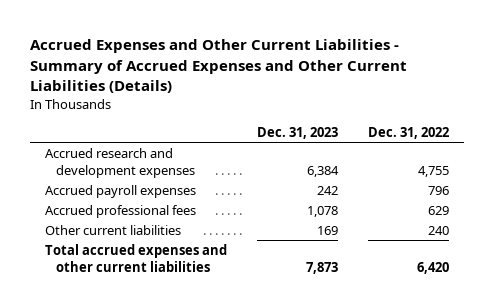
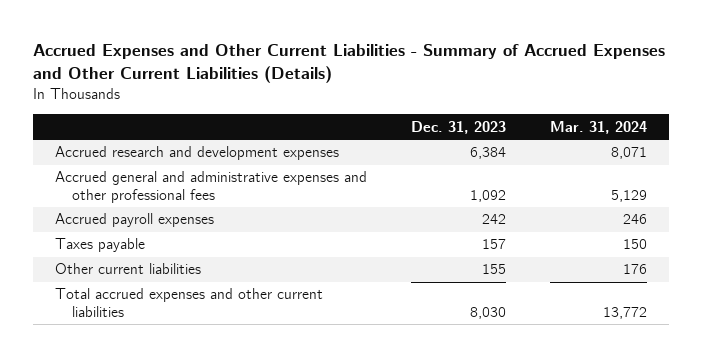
[368,126,450,139] Dec. 31, 2022 -> none
none -> [549,120,647,134] Mar. 31, 2024
none -> [55,171,368,203] Accrued general and administrative expenses and other professional fees
[44,204,196,218] Accrued professional fees -> none
none -> [55,238,146,253] Taxes payable
[316,225,338,235] 169 -> [482,264,507,275] 155
[305,261,338,274] 7,873 -> [470,306,507,319] 8,030

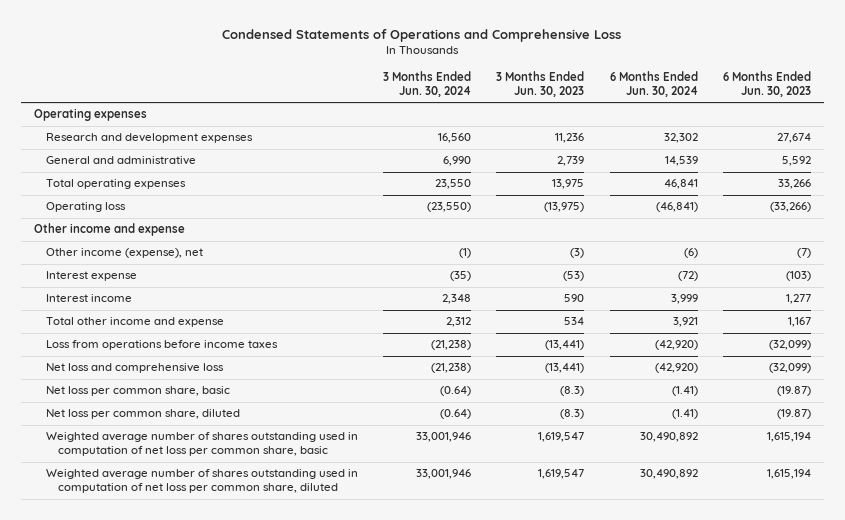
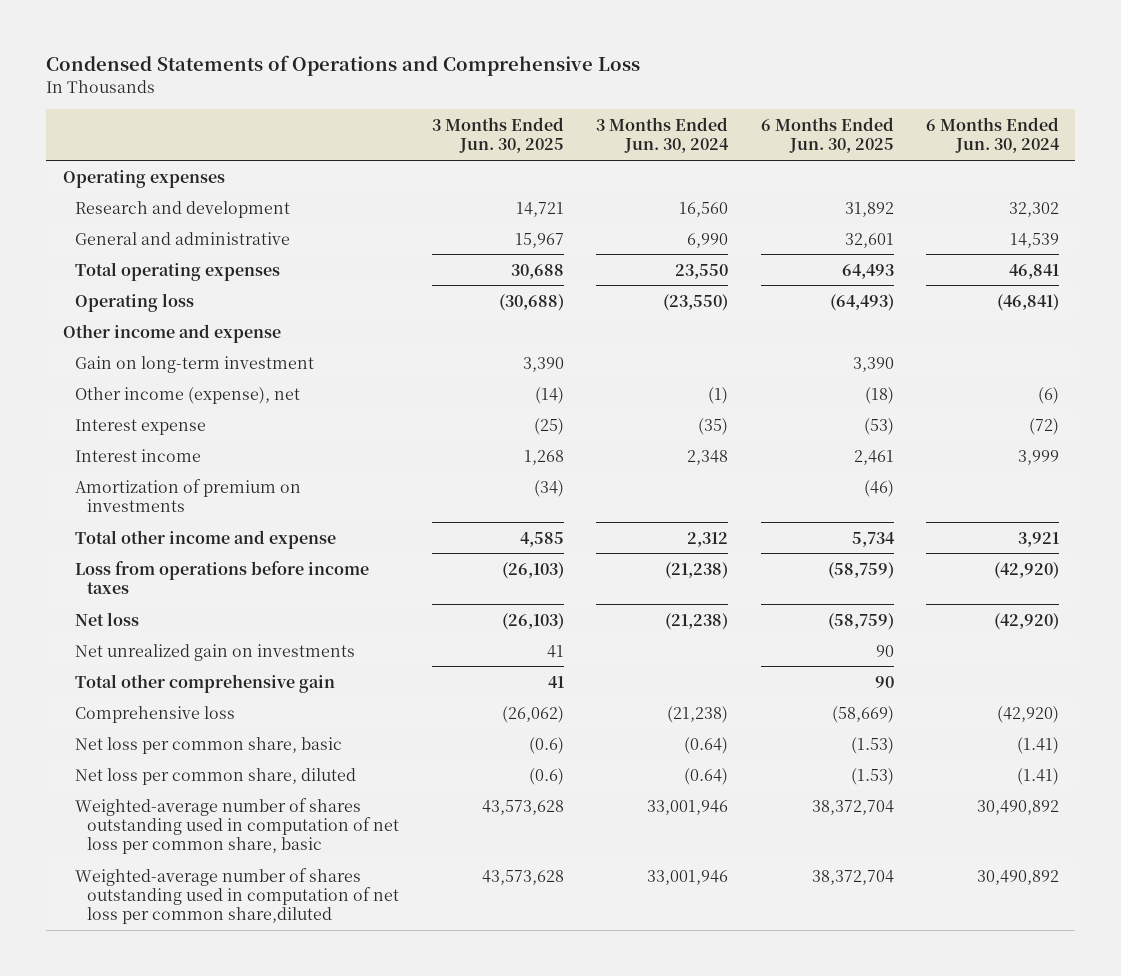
[496,70,585,97] 3 Months Ended Jun. 30, 2023 -> none
[722,70,811,97] 6 Months Ended Jun. 30, 2023 -> none
none -> [431,117,564,154] 3 Months Ended Jun. 30, 2025
none -> [760,117,894,154] 6 Months Ended Jun. 30, 2025
[45,133,253,144] Research and development expenses -> [74,200,290,218] Research and development
none -> [74,355,314,373] Gain on long-term investment
none -> [74,478,301,513] Amortization of premium on investments
[45,363,224,374] Net loss and comprehensive loss -> [74,611,139,626] Net loss
none -> [74,643,355,661] Net unrealized gain on investments
none -> [74,673,335,693] Total other comprehensive gain
none -> [74,705,235,723] Comprehensive loss
[45,432,358,457] Weighted average number of shares outstanding used in computation of net loss per common share, basic -> [74,797,400,855] Weighted-average number of shares outstanding used in computation of net loss per common share, basic
[45,469,358,494] Weighted average number of shares outstanding used in computation of net loss per common share, diluted -> [74,867,400,925] Weighted-average number of shares outstanding used in computation of net loss per common share,diluted

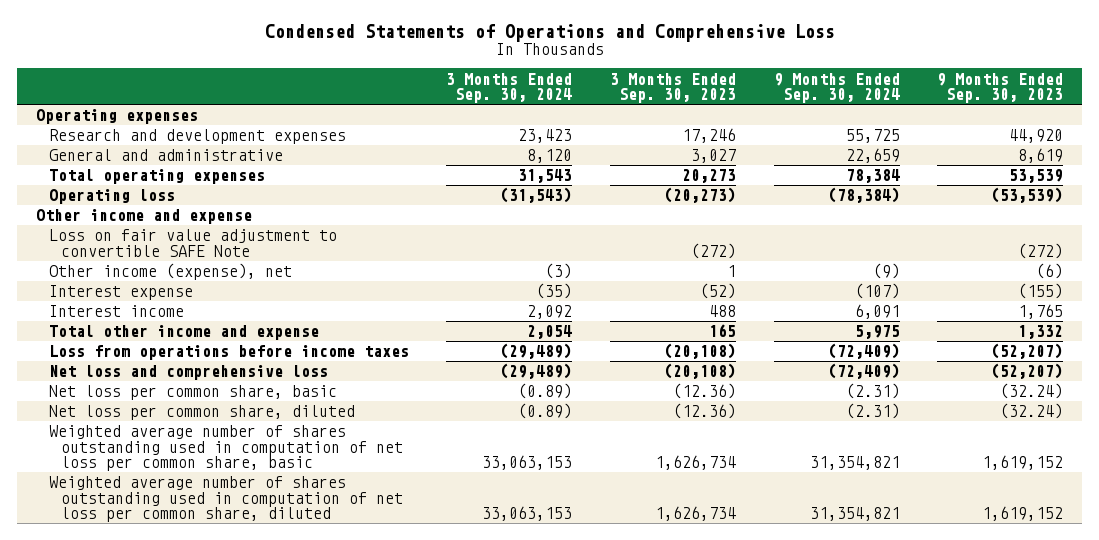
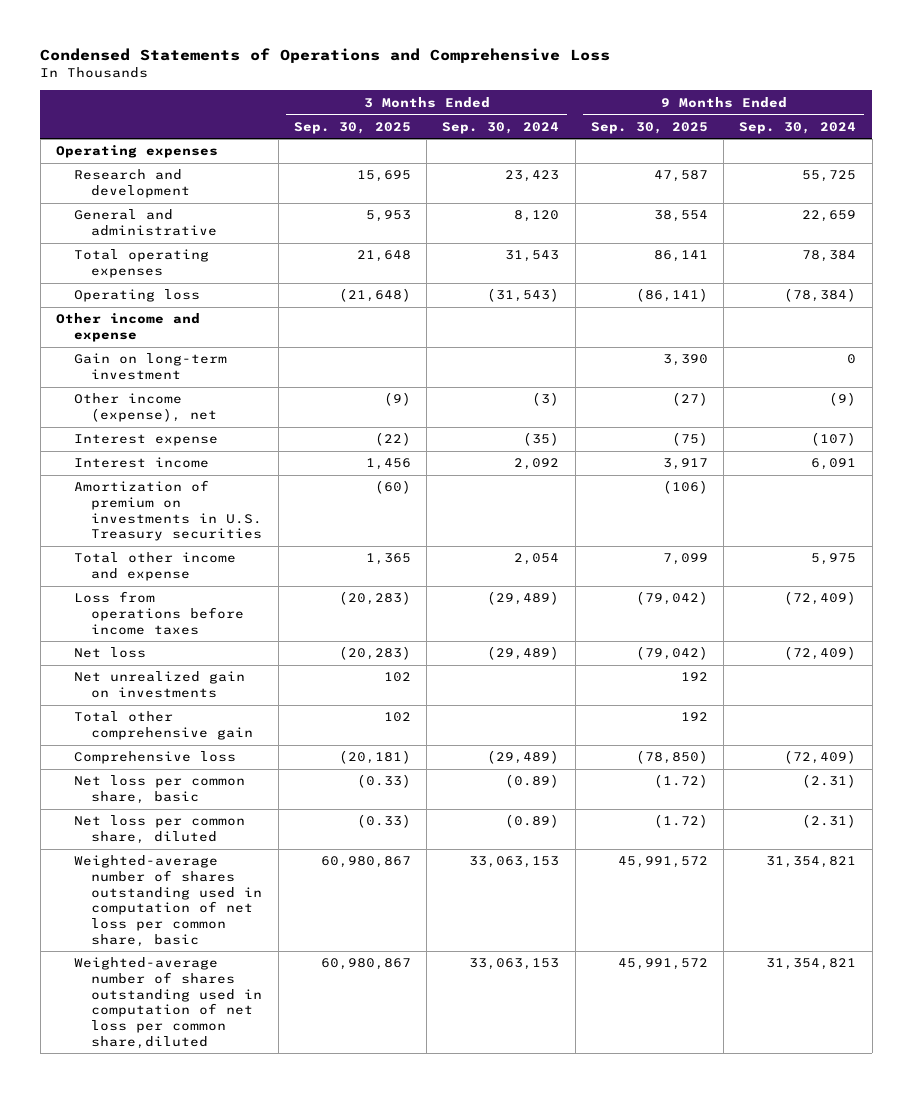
[610,72,737,103] 3 Months Ended Sep. 30, 2023 -> none
[937,72,1064,103] 9 Months Ended Sep. 30, 2023 -> none
none -> [293,121,411,134] Sep. 30, 2025
none -> [590,121,708,134] Sep. 30, 2025
[48,129,346,145] Research and development expenses -> [73,169,191,199] Research and development
[48,229,337,257] Loss on fair value adjustment to convertible SAFE Note -> none
none -> [73,353,227,381] Gain on long-term investment
none -> [73,480,263,542] Amortization of premium on investments in U.S. Treasury securities
[48,365,328,381] Net loss and comprehensive loss -> [73,647,146,659] Net loss
none -> [73,671,245,699] Net unrealized gain on investments
none -> [73,711,254,741] Total other comprehensive gain
none -> [73,751,236,765] Comprehensive loss
[48,425,404,471] Weighted average number of shares outstanding used in computation of net loss per common share, basic -> [73,855,263,947] Weighted-average number of shares outstanding used in computation of net loss per common share, basic
[48,476,404,522] Weighted average number of shares outstanding used in computation of net loss per common share, diluted -> [73,957,263,1049] Weighted-average number of shares outstanding used in computation of net loss per common share,diluted

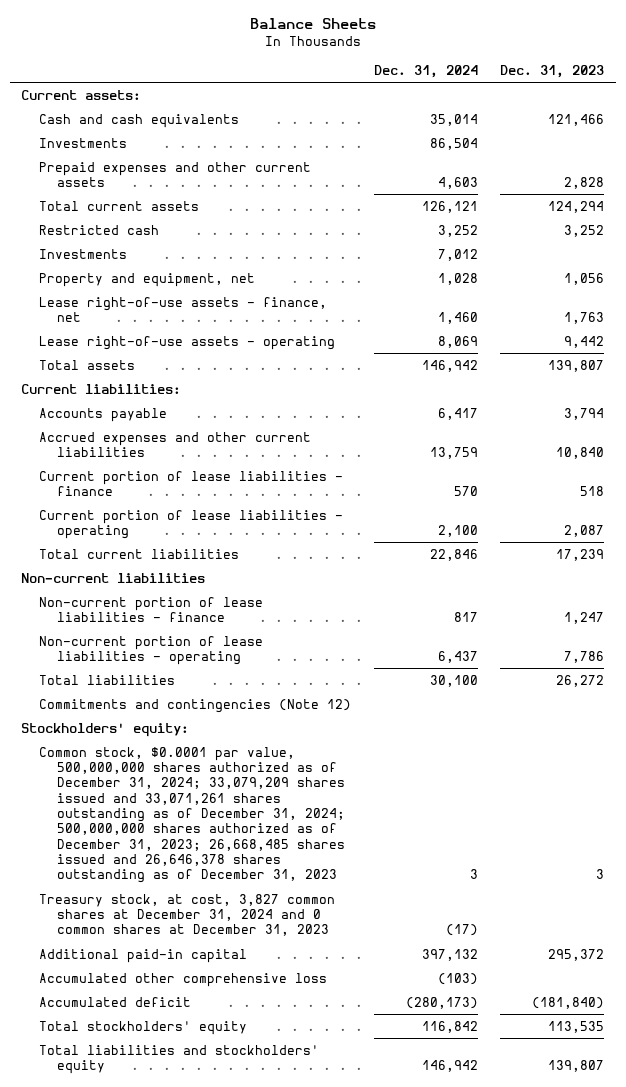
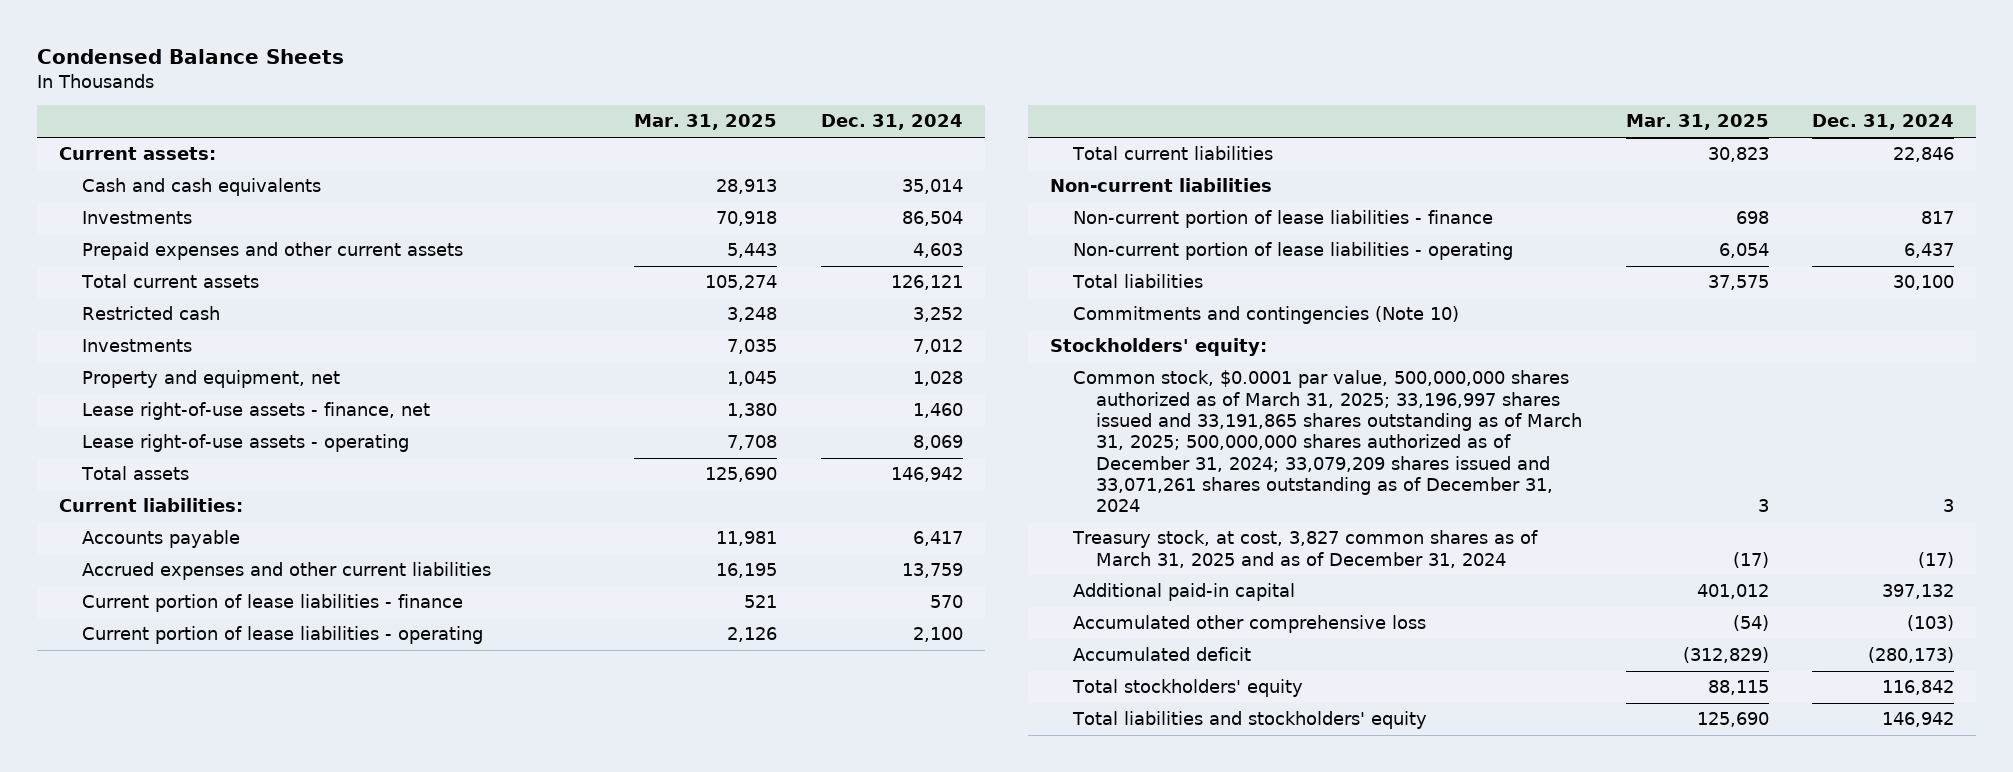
[249,18,376,30] Balance Sheets -> [36,49,344,65] Condensed Balance Sheets
[500,64,605,78] Dec. 31, 2023 -> none
none -> [634,114,778,131] Mar. 31, 2025
[39,698,352,713] Commitments and contingencies (Note 12) -> [1073,306,1460,325] Commitments and contingencies (Note 10)
[39,746,346,884] Common stock, $0.0001 par value, 500,000,000 shares authorized as of December 31, 2024; 33,079,209 shares issued and 33,071,261 shares outstanding as of December 31, 2024; 500,000,000 shares authorized as of December 31, 2023; 26,668,485 shares issued and 26,646,378 shares outstanding as of December 31, 2023 -> [1073,370,1583,513] Common stock, $0.0001 par value, 500,000,000 shares authorized as of March 31, 2025; 33,196,997 shares issued and 33,191,865 shares outstanding as of March 31, 2025; 500,000,000 shares authorized as of December 31, 2024; 33,079,209 shares issued and 33,071,261 shares outstanding as of December 31, 2024
[39,893,336,937] Treasury stock, at cost, 3,827 common shares at December 31, 2024 and 0 common shares at December 31, 2023 -> [1072,530,1539,568] Treasury stock, at cost, 3,827 common shares as of March 31, 2025 and as of December 31, 2024

